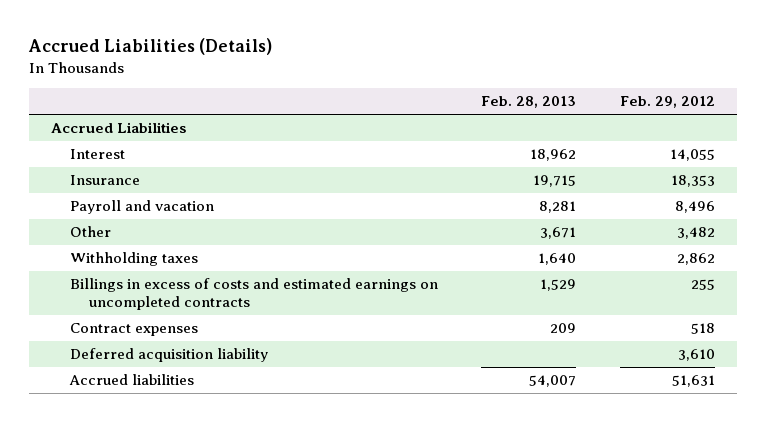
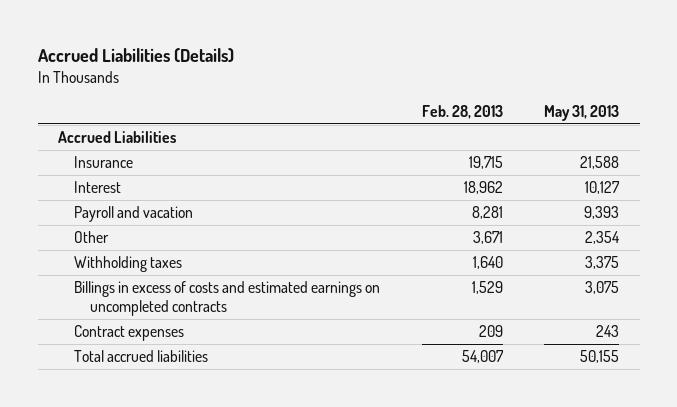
[619,96,715,109] Feb. 29, 2012 -> none
none -> [544,104,620,121] May 31, 2013
[69,149,125,160] Interest -> [74,181,122,194] Interest
[69,348,268,363] Deferred acquisition liability -> none
[68,374,194,386] Accrued liabilities -> [74,350,209,363] Total accrued liabilities

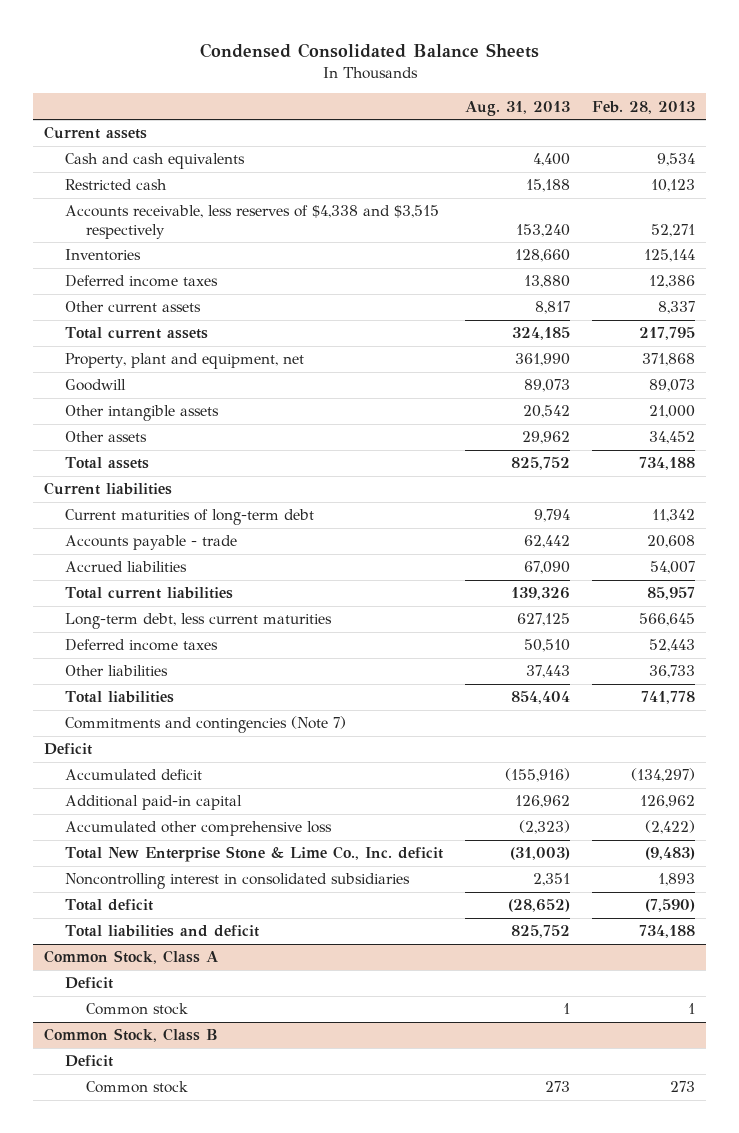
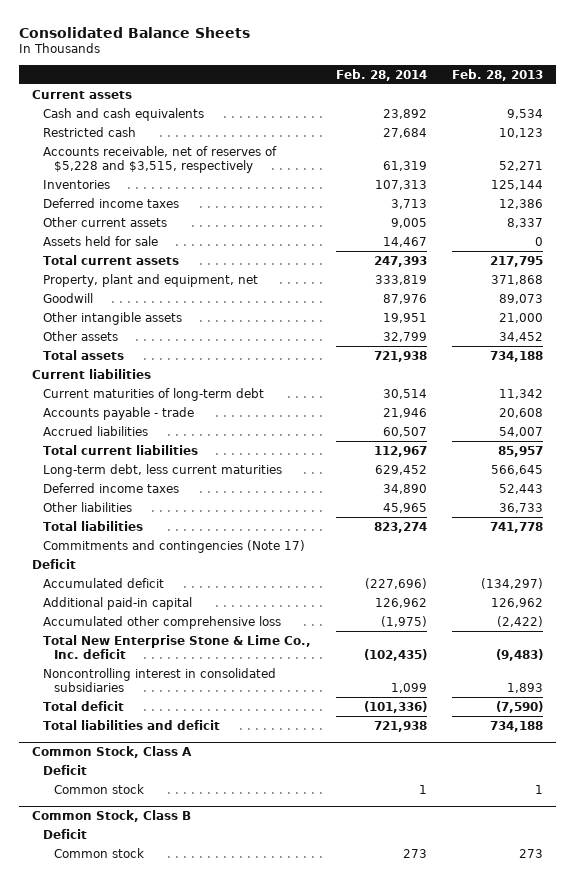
[199,42,539,58] Condensed Consolidated Balance Sheets -> [19,26,251,38] Consolidated Balance Sheets
[464,100,570,116] Aug. 31, 2013 -> none
none -> [336,68,428,81] Feb. 28, 2014
[64,205,439,239] Accounts receivable, less reserves of $4,338 and $3,515 respectively -> [42,145,277,174] Accounts receivable, net of reserves of $5,228 and $3,515, respectively
none -> [42,235,158,246] Assets held for sale
[64,716,346,734] Commitments and contingencies (Note 7) -> [42,539,305,553] Commitments and contingencies (Note 17)

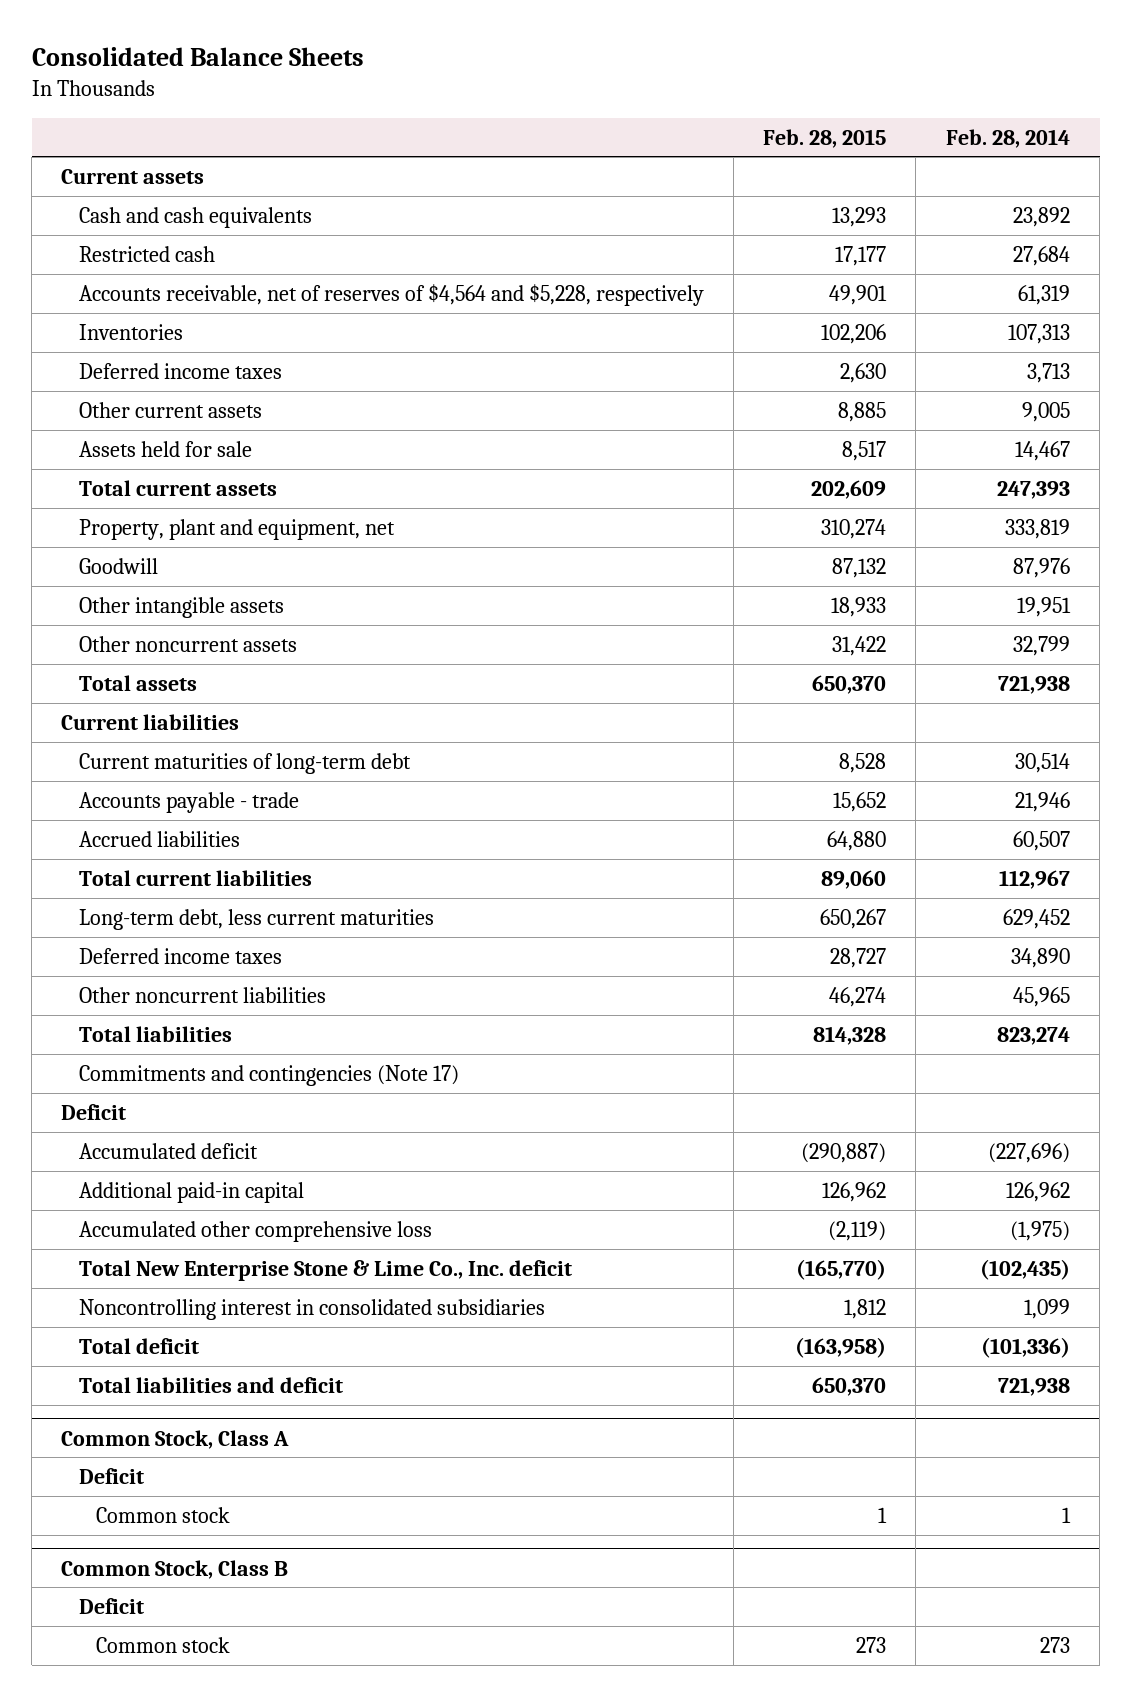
[452,68,544,81] Feb. 28, 2013 -> none
none -> [763,128,887,148] Feb. 28, 2015
[42,145,277,174] Accounts receivable, net of reserves of $5,228 and $3,515, respectively -> [78,283,704,306] Accounts receivable, net of reserves of $4,564 and $5,228, respectively
[42,330,118,341] Other assets -> [78,635,297,652] Other noncurrent assets
[42,501,132,512] Other liabilities -> [78,986,326,1003] Other noncurrent liabilities

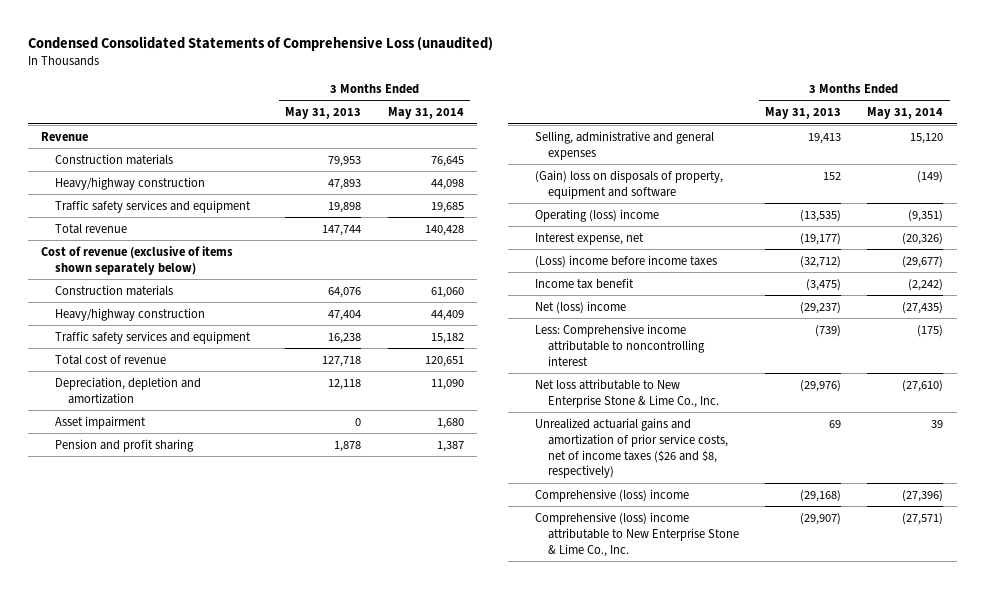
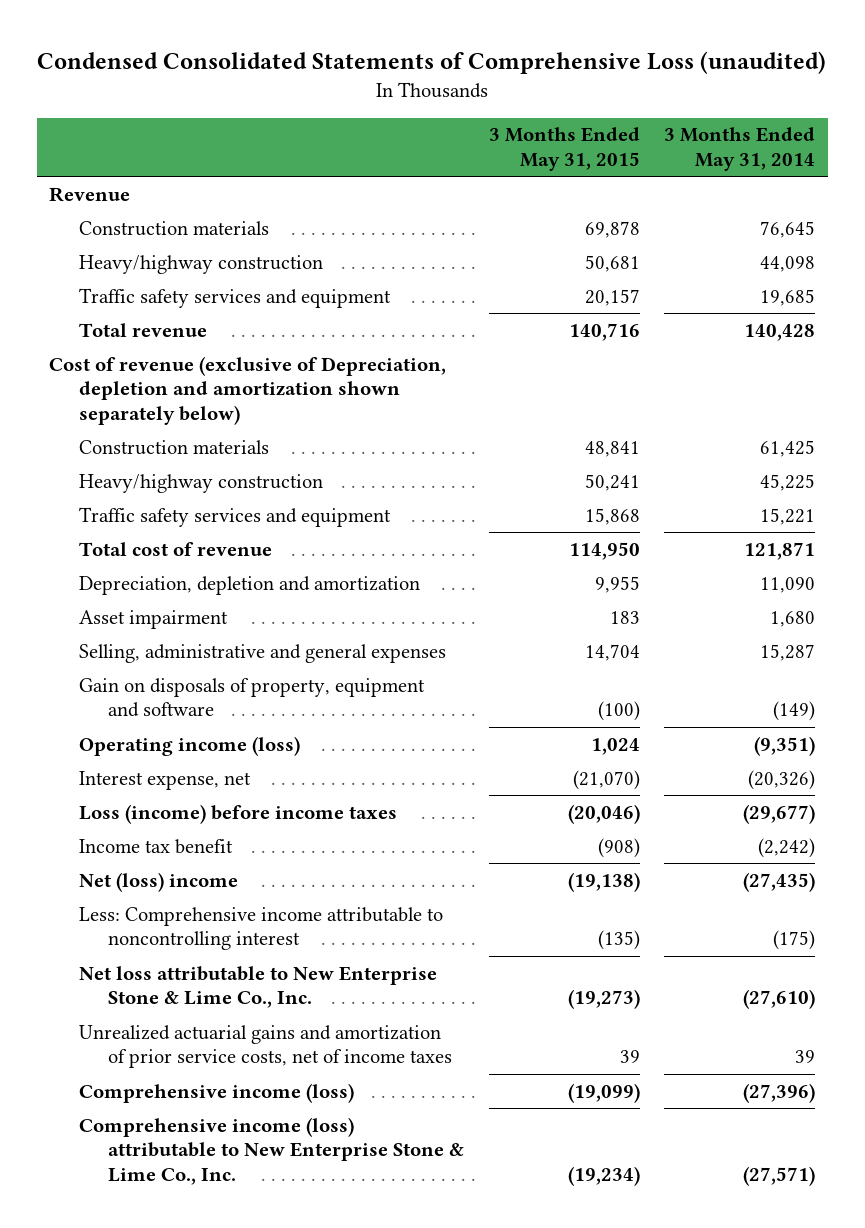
[285,107,362,120] May 31, 2013 -> none
none -> [488,127,640,171] 3 Months Ended May 31, 2015
[41,245,234,275] Cost of revenue (exclusive of items shown separately below) -> [49,355,447,425] Cost of revenue (exclusive of Depreciation, depletion and amortization shown separately below)
[430,286,464,298] 61,060 -> [760,439,816,457] 61,425
[430,309,464,321] 44,409 -> [760,473,816,491] 45,225
[430,332,464,344] 15,182 -> [760,507,816,525] 15,221
[424,355,464,367] 120,651 -> [744,541,816,560] 121,871
[54,438,194,452] Pension and profit sharing -> none
[910,132,944,144] 15,120 -> [760,643,816,661] 15,287
[534,169,723,199] (Gain) loss on disposals of property, equipment and software -> [78,677,425,718] Gain on disposals of property, equipment and software
[534,208,659,222] Operating (loss) income -> [78,735,300,756] Operating income (loss)
[534,254,717,268] (Loss) income before income taxes -> [78,803,397,824] Loss (income) before income taxes
[534,417,729,479] Unrealized actuarial gains and amortization of prior service costs, net of income taxes ($26 and $8, respectively) -> [78,1024,452,1069] Unrealized actuarial gains and amortization of prior service costs, net of income taxes
[534,488,689,502] Comprehensive (loss) income -> [78,1082,354,1103] Comprehensive income (loss)
[534,511,740,557] Comprehensive (loss) income attributable to New Enterprise Stone & Lime Co., Inc. -> [78,1116,464,1185] Comprehensive income (loss) attributable to New Enterprise Stone & Lime Co., Inc.

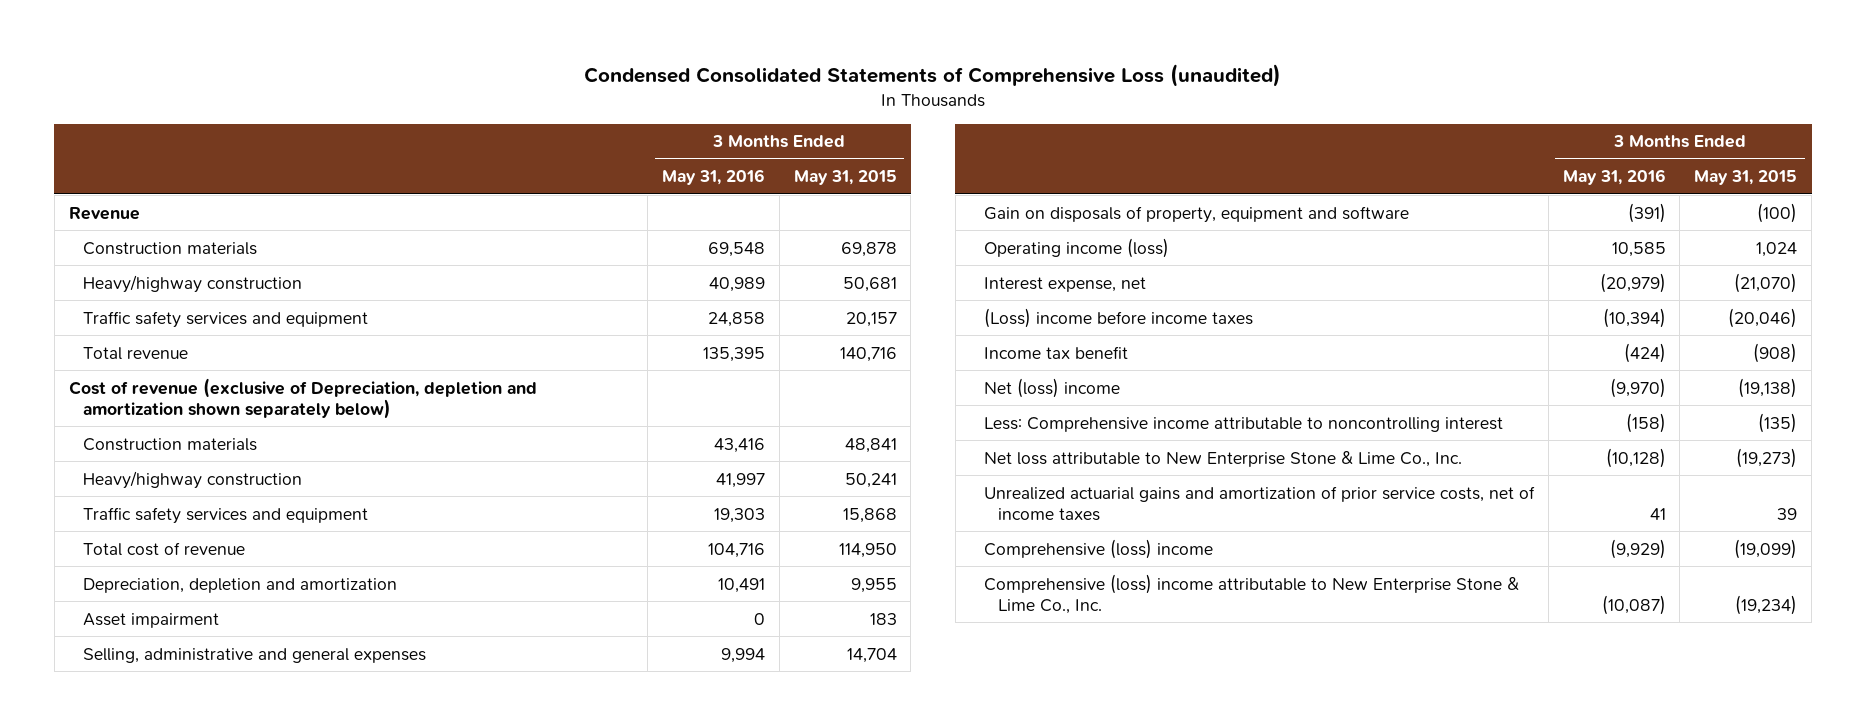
[664,127,816,171] 3 Months Ended May 31, 2014 -> none
none -> [661,169,765,186] May 31, 2016
[78,803,397,824] Loss (income) before income taxes -> [983,307,1253,328] (Loss) income before income taxes
[78,1082,354,1103] Comprehensive income (loss) -> [983,538,1213,559] Comprehensive (loss) income
[78,1116,464,1185] Comprehensive income (loss) attributable to New Enterprise Stone & Lime Co., Inc. -> [983,573,1519,614] Comprehensive (loss) income attributable to New Enterprise Stone & Lime Co., Inc.

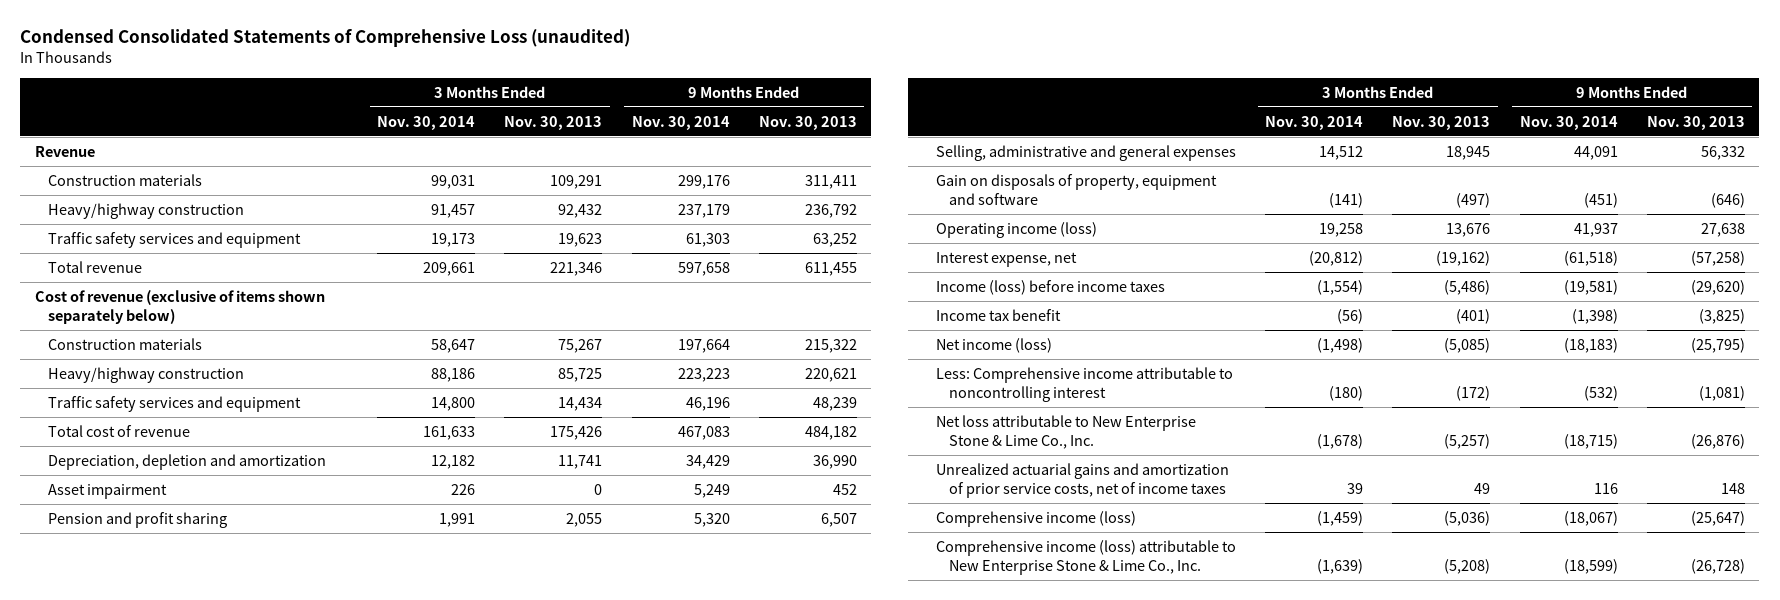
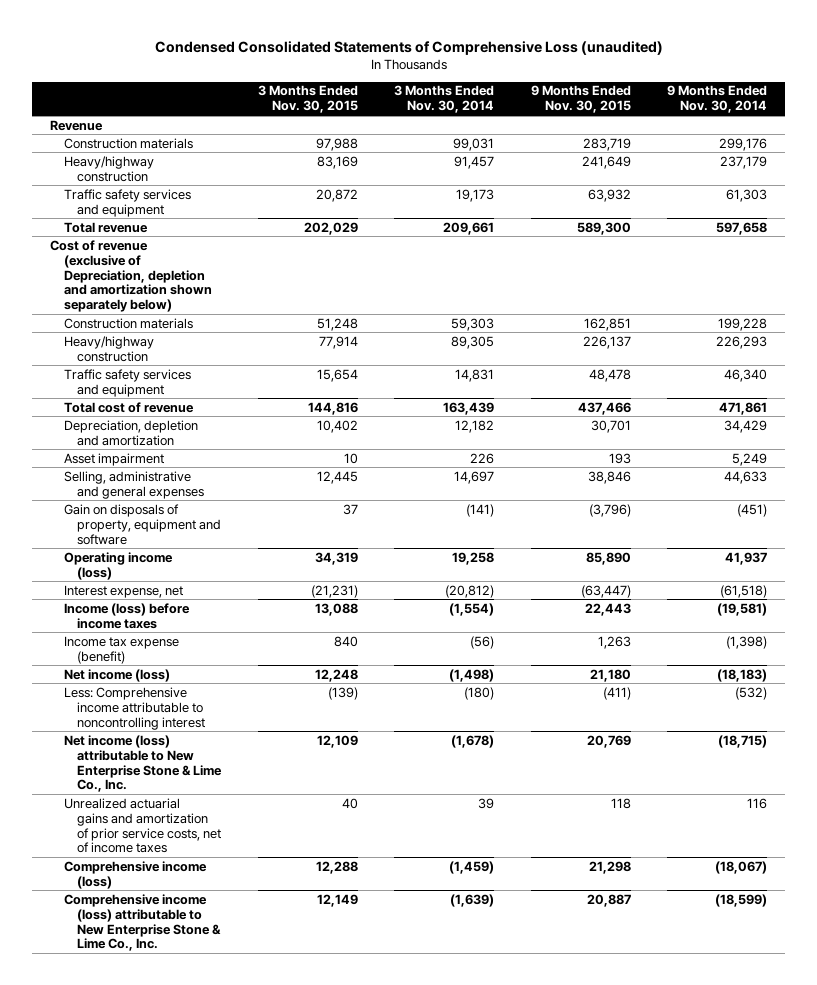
[504,115,603,130] Nov. 30, 2013 -> none
[758,115,857,130] Nov. 30, 2013 -> none
none -> [257,85,358,114] 3 Months Ended Nov. 30, 2015
none -> [530,85,631,114] 9 Months Ended Nov. 30, 2015
[34,289,325,324] Cost of revenue (exclusive of items shown separately below) -> [49,239,212,313] Cost of revenue (exclusive of Depreciation, depletion and amortization shown separately below)
[431,338,476,353] 58,647 -> [451,317,495,331] 59,303
[677,338,730,353] 197,664 -> [718,317,768,331] 199,228
[431,367,476,382] 88,186 -> [451,335,495,349] 89,305
[677,367,730,382] 223,223 -> [716,335,768,349] 226,293
[431,396,476,411] 14,800 -> [455,368,495,382] 14,831
[685,396,730,411] 46,196 -> [724,368,768,382] 46,340
[423,425,476,440] 161,633 -> [443,401,495,415] 163,439
[677,425,730,440] 467,083 -> [719,401,768,415] 471,861
[47,511,227,528] Pension and profit sharing -> none
[1318,145,1363,160] 14,512 -> [454,470,495,484] 14,697
[1573,145,1618,160] 44,091 -> [724,470,768,484] 44,633
[935,308,1061,321] Income tax benefit -> [63,635,179,664] Income tax expense (benefit)
[935,414,1196,449] Net loss attributable to New Enterprise Stone & Lime Co., Inc. -> [63,734,223,793] Net income (loss) attributable to New Enterprise Stone & Lime Co., Inc.

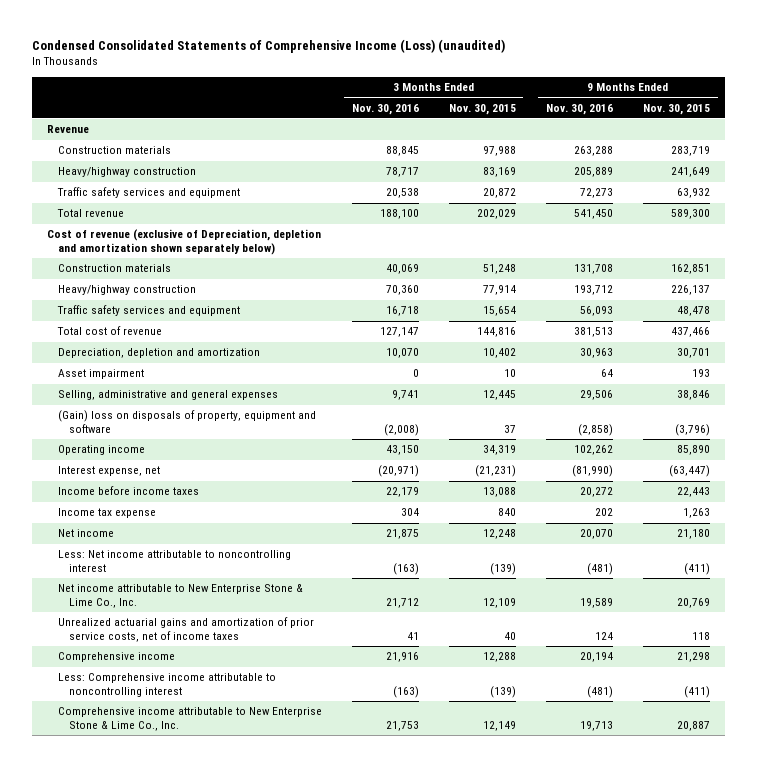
[154,40,663,55] Condensed Consolidated Statements of Comprehensive Loss (unaudited) -> [31,38,505,53] Condensed Consolidated Statements of Comprehensive Income (Loss) (unaudited)
[394,85,495,114] 3 Months Ended Nov. 30, 2014 -> none
[667,85,768,114] 9 Months Ended Nov. 30, 2014 -> none
none -> [351,103,419,115] Nov. 30, 2016
none -> [545,103,613,115] Nov. 30, 2016
[63,503,222,545] Gain on disposals of property, equipment and software -> [57,410,316,433] (Gain) loss on disposals of property, equipment and software
[63,551,173,580] Operating income (loss) -> [57,445,145,456] Operating income
[63,602,190,629] Income (loss) before income taxes -> [57,486,199,496] Income before income taxes
[63,635,179,664] Income tax expense (benefit) -> [57,508,156,519] Income tax expense
[63,668,170,682] Net income (loss) -> [57,529,114,538] Net income
none -> [57,550,291,572] Less: Net income attributable to noncontrolling interest
[63,734,223,793] Net income (loss) attributable to New Enterprise Stone & Lime Co., Inc. -> [57,584,303,608] Net income attributable to New Enterprise Stone & Lime Co., Inc.
[63,860,207,889] Comprehensive income (loss) -> [57,652,175,663] Comprehensive income
[63,686,206,730] Less: Comprehensive income attributable to noncontrolling interest -> [57,673,276,697] Less: Comprehensive income attributable to noncontrolling interest
[63,893,222,952] Comprehensive income (loss) attributable to New Enterprise Stone & Lime Co., Inc. -> [57,707,322,731] Comprehensive income attributable to New Enterprise Stone & Lime Co., Inc.

